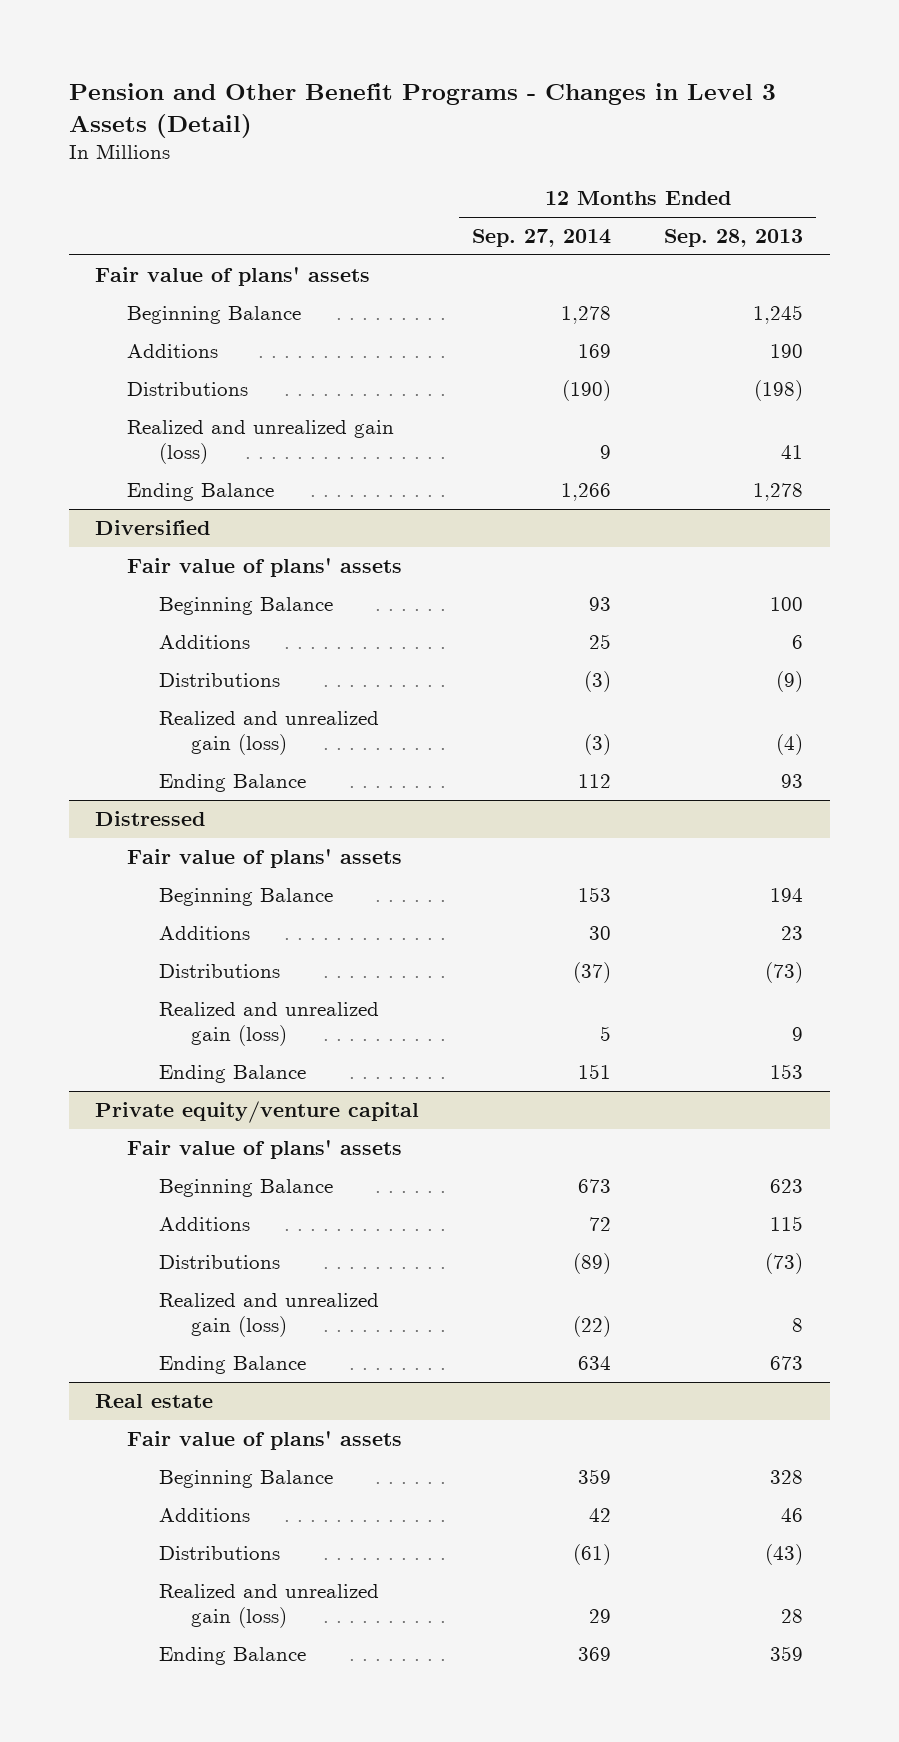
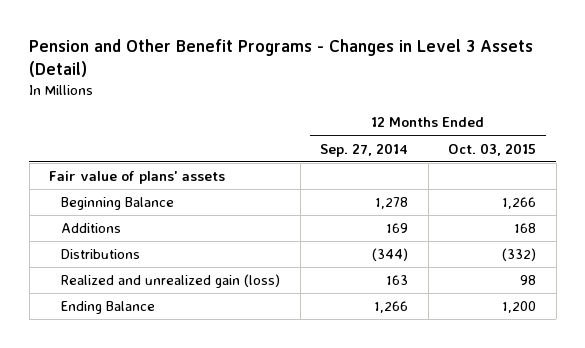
[664,229,804,248] Sep. 28, 2013 -> none
none -> [448,142,537,156] Oct. 03, 2015
[562,379,612,401] (190) -> [372,248,409,262] (344)
[600,445,612,460] 9 -> [386,275,409,286] 163
[95,519,211,535] Diversified -> none
[127,557,403,577] Fair value of plans' assets -> none
[159,596,334,615] Beginning Balance -> none
[159,634,251,649] Additions -> none
[159,672,281,687] Distributions -> none
[159,710,380,756] Realized and unrealized gain (loss) -> none
[159,773,307,792] Ending Balance -> none
[95,810,206,826] Distressed -> none
[127,848,403,868] Fair value of plans' assets -> none
[159,887,334,906] Beginning Balance -> none
[159,925,251,940] Additions -> none
[159,963,281,978] Distributions -> none
[159,1001,380,1047] Realized and unrealized gain (loss) -> none
[159,1064,307,1083] Ending Balance -> none
[95,1100,420,1123] Private equity/venture capital -> none
[127,1139,403,1159] Fair value of plans' assets -> none
[159,1178,334,1197] Beginning Balance -> none
[159,1216,251,1231] Additions -> none
[159,1254,281,1269] Distributions -> none
[159,1292,380,1338] Realized and unrealized gain (loss) -> none
[159,1355,307,1374] Ending Balance -> none
[95,1393,214,1408] Real estate -> none
[127,1430,403,1450] Fair value of plans' assets -> none
[159,1469,334,1488] Beginning Balance -> none
[159,1507,251,1522] Additions -> none
[159,1545,281,1560] Distributions -> none
[159,1583,380,1629] Realized and unrealized gain (loss) -> none
[159,1646,307,1665] Ending Balance -> none

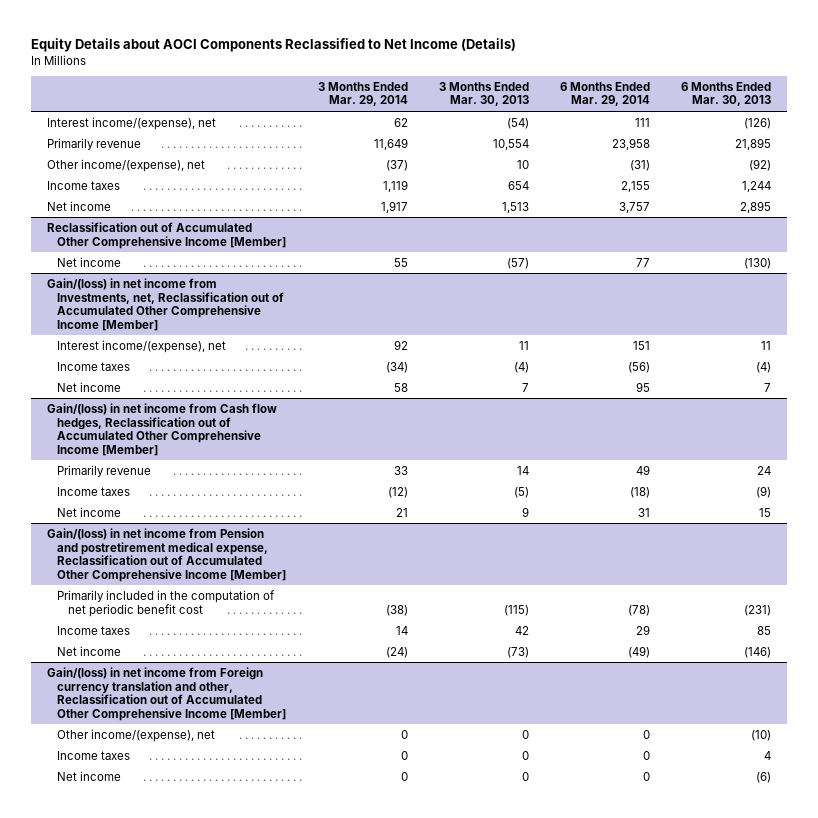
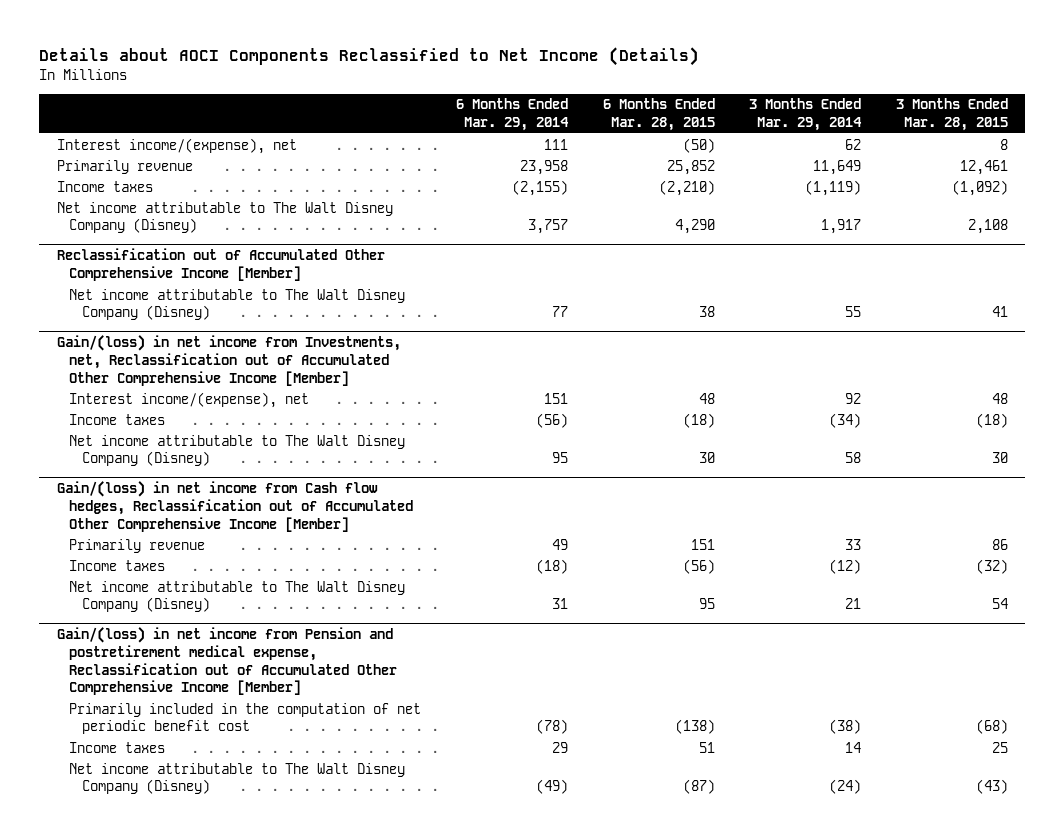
[31,38,517,53] Equity Details about AOCI Components Reclassified to Net Income (Details) -> [39,47,700,67] Details about AOCI Components Reclassified to Net Income (Details)
[438,81,529,107] 3 Months Ended Mar. 30, 2013 -> none
[681,81,772,107] 6 Months Ended Mar. 30, 2013 -> none
none -> [602,98,715,132] 6 Months Ended Mar. 28, 2015
none -> [895,98,1008,132] 3 Months Ended Mar. 28, 2015
[47,158,206,172] Other income/(expense), net -> none
[382,179,408,192] 1,119 -> [805,179,862,196] (1,119)
[620,180,650,192] 2,155 -> [511,179,568,196] (2,155)
[47,200,112,211] Net income -> [56,201,393,234] Net income attributable to The Walt Disney Company (Disney)
[57,256,122,267] Net income -> [69,288,406,321] Net income attributable to The Walt Disney Company (Disney)
[57,381,122,392] Net income -> [69,434,406,467] Net income attributable to The Walt Disney Company (Disney)
[57,506,122,517] Net income -> [69,580,406,613] Net income attributable to The Walt Disney Company (Disney)
[47,666,287,721] Gain/(loss) in net income from Foreign currency translation and other, Reclassification out of Accumulated Other Comprehensive Income [Member] -> none
[57,728,216,742] Other income/(expense), net -> none
[57,750,131,760] Income taxes -> none
[57,770,122,781] Net income -> none
[57,645,122,656] Net income -> [69,762,406,795] Net income attributable to The Walt Disney Company (Disney)

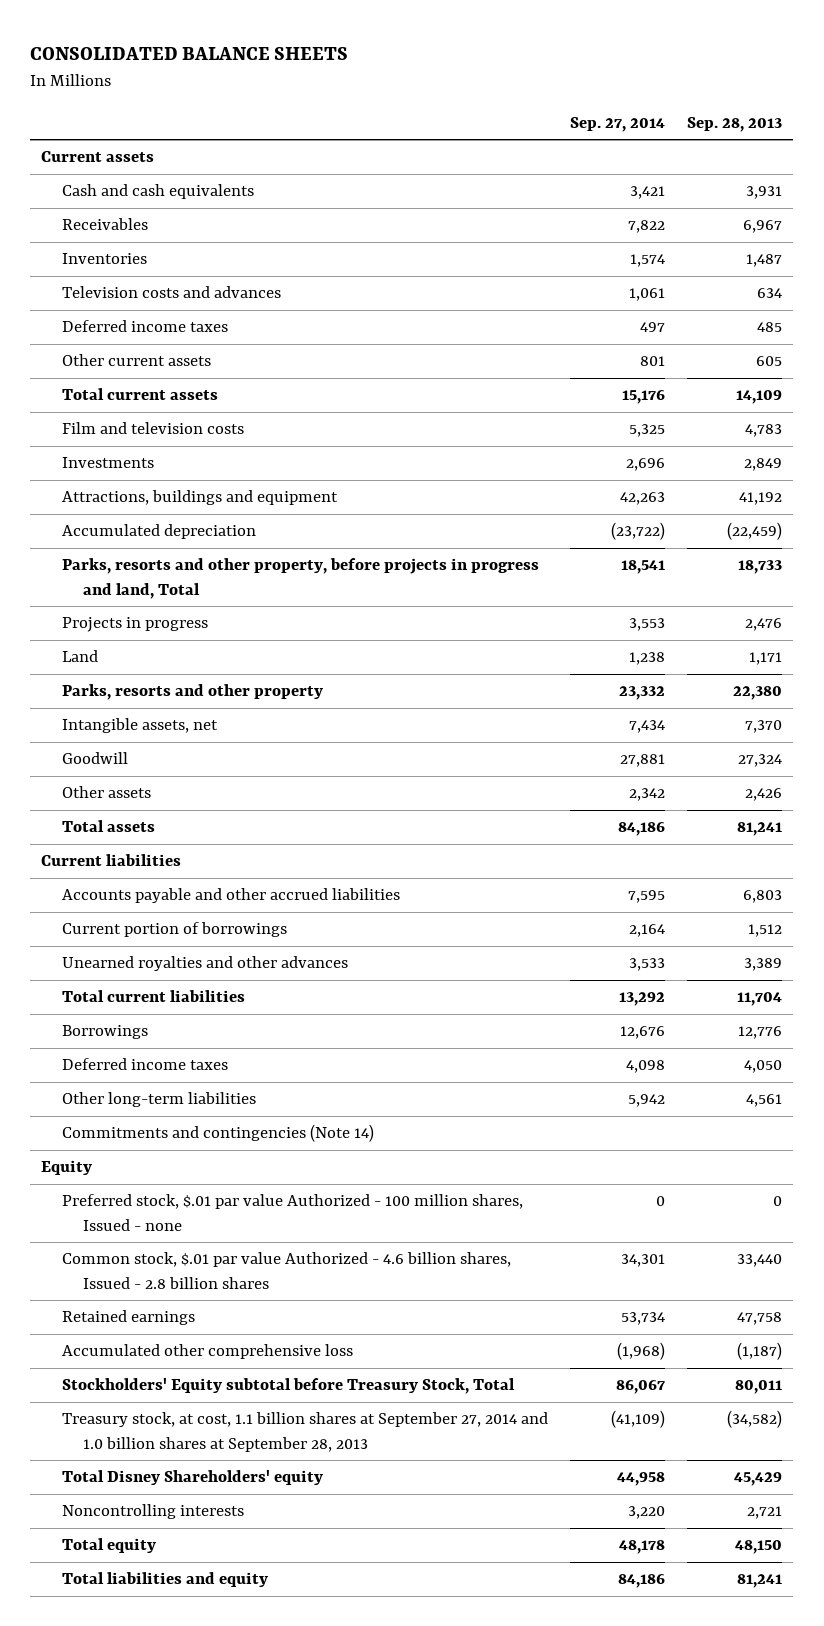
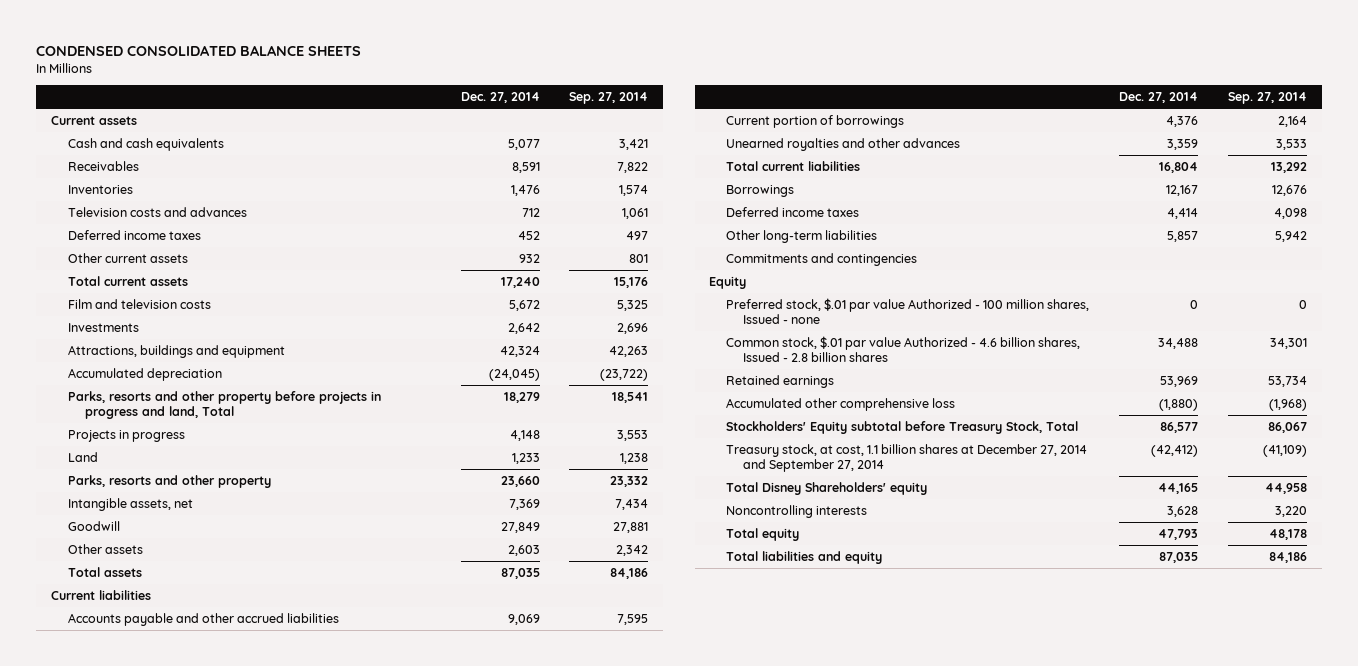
[30,46,349,60] CONSOLIDATED BALANCE SHEETS -> [36,44,362,56] CONDENSED CONSOLIDATED BALANCE SHEETS
[687,116,783,132] Sep. 28, 2013 -> none
none -> [460,92,540,104] Dec. 27, 2014
[62,558,540,599] Parks, resorts and other property, before projects in progress and land, Total -> [67,390,381,419] Parks, resorts and other property before projects in progress and land, Total
[62,1124,375,1143] Commitments and contingencies (Note 14) -> [726,252,918,266] Commitments and contingencies
[62,1412,549,1452] Treasury stock, at cost, 1.1 billion shares at September 27, 2014 and 1.0 billion shares at September 28, 2013 -> [726,443,1088,472] Treasury stock, at cost, 1.1 billion shares at December 27, 2014 and September 27, 2014

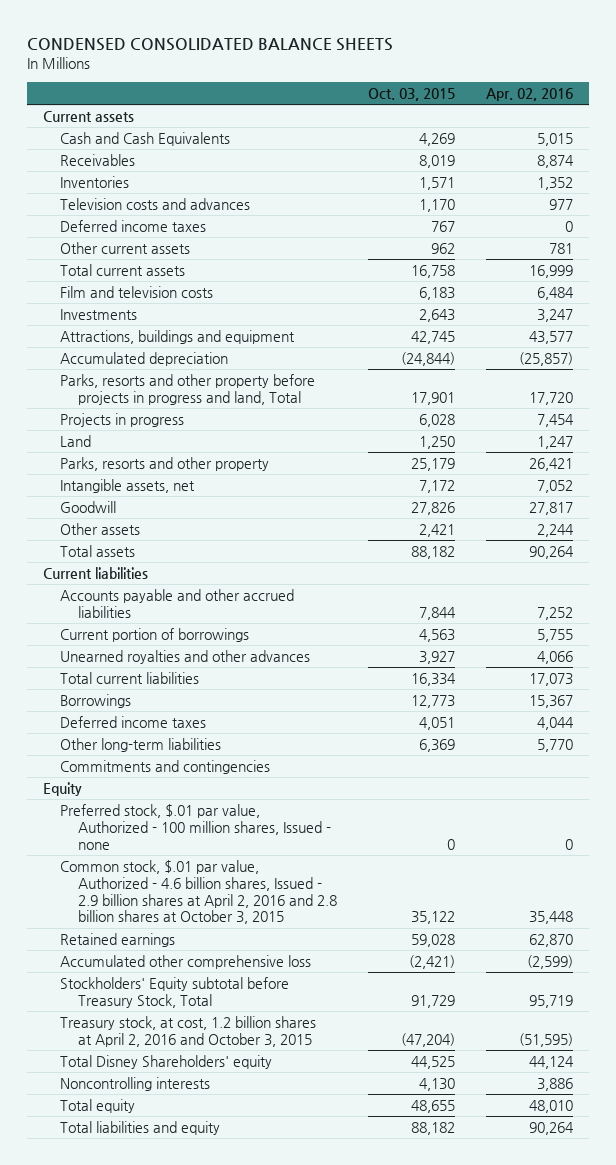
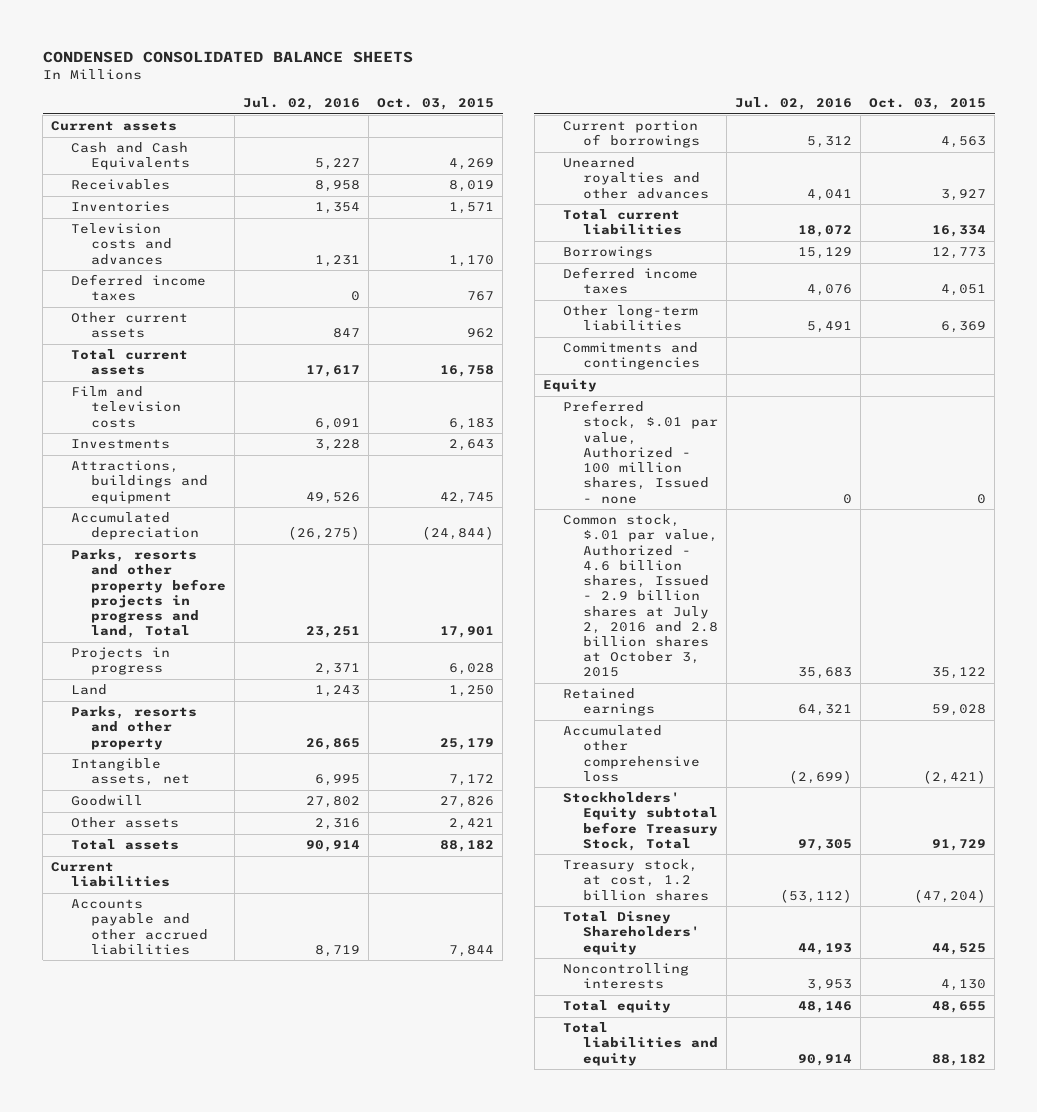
[486,88,574,102] Apr. 02, 2016 -> none
none -> [243,97,361,111] Jul. 02, 2016
[60,860,337,925] Common stock, $.01 par value, Authorized - 4.6 billion shares, Issued - 2.9 billion shares at April 2, 2016 and 2.8 billion shares at October 3, 2015 -> [563,514,719,678] Common stock, $.01 par value, Authorized - 4.6 billion shares, Issued - 2.9 billion shares at July 2, 2016 and 2.8 billion shares at October 3, 2015
[60,1016,317,1047] Treasury stock, at cost, 1.2 billion shares at April 2, 2016 and October 3, 2015 -> [563,859,710,901] Treasury stock, at cost, 1.2 billion shares

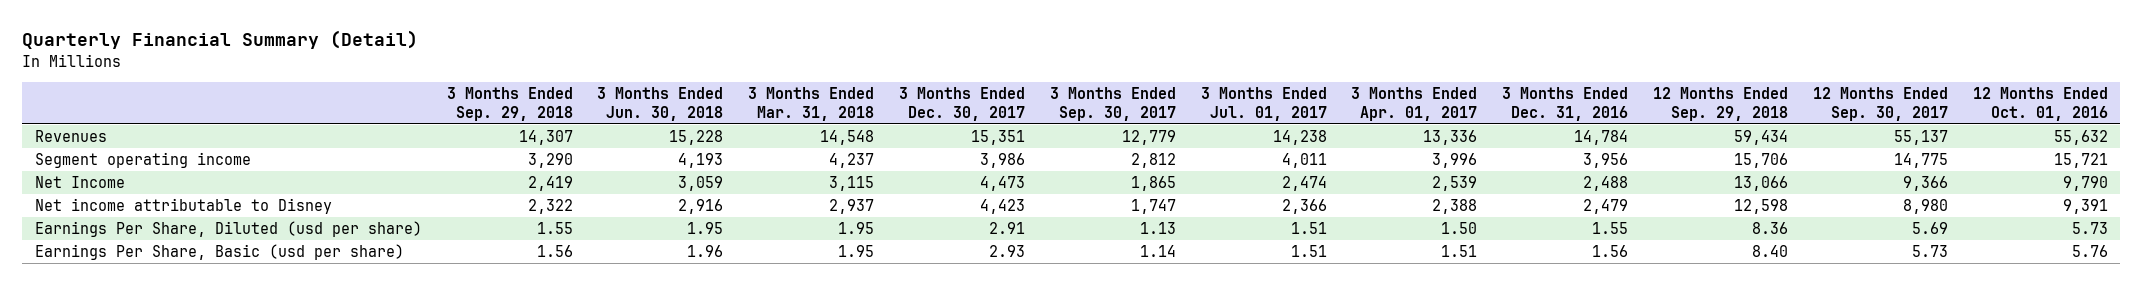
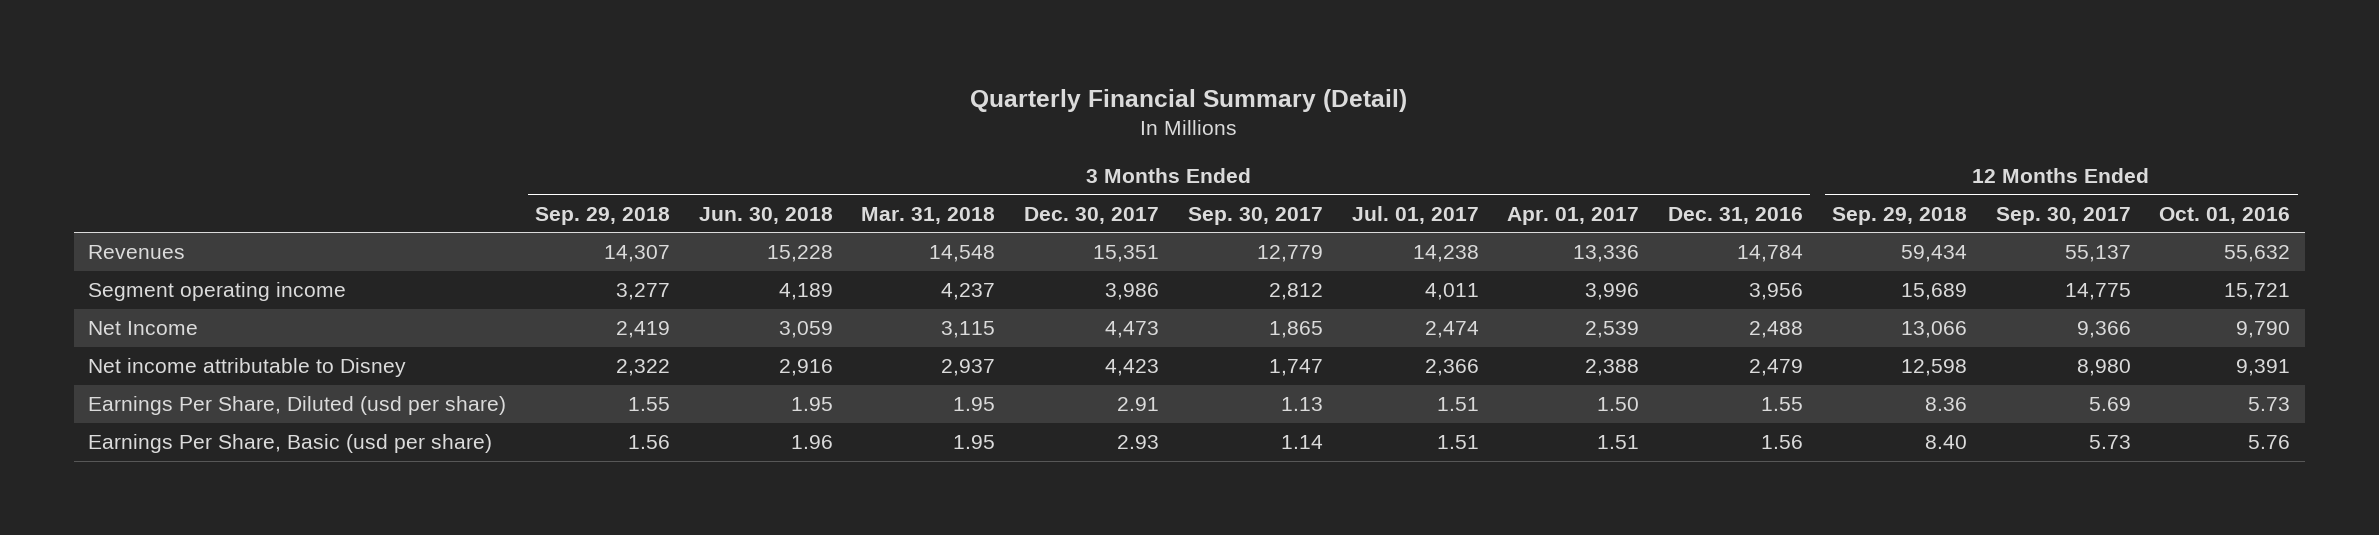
[527,153,573,169] 3,290 -> [615,283,670,301] 3,277
[678,153,724,169] 4,193 -> [778,283,833,301] 4,189
[1733,153,1788,169] 15,706 -> [1900,283,1967,301] 15,689

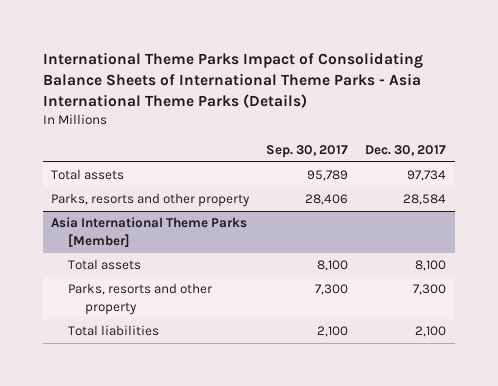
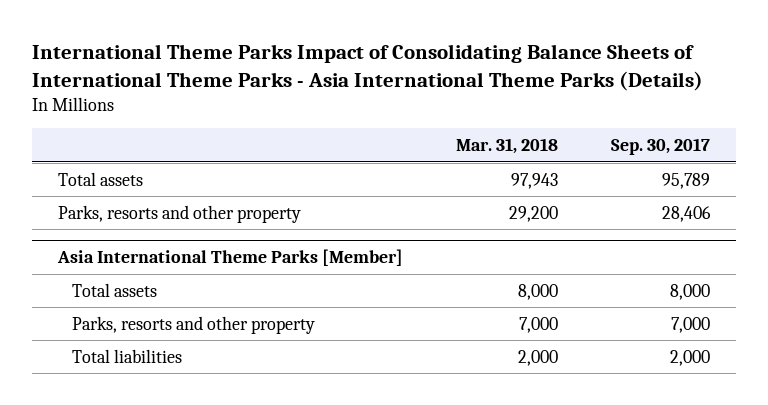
[365,145,447,157] Dec. 30, 2017 -> none
none -> [455,138,558,155] Mar. 31, 2018
[317,260,349,272] 8,100 -> [669,283,710,300] 8,000
[315,284,349,296] 7,300 -> [670,316,710,333] 7,000
[317,326,349,338] 2,100 -> [669,349,710,366] 2,000

